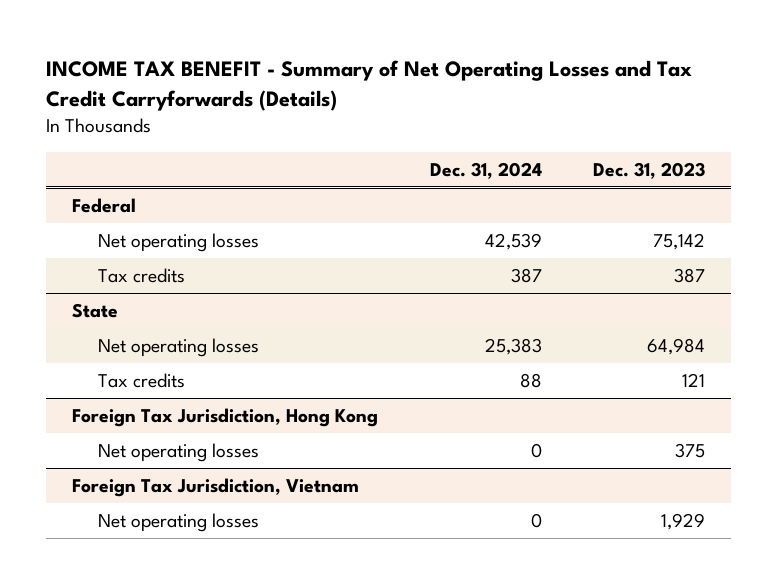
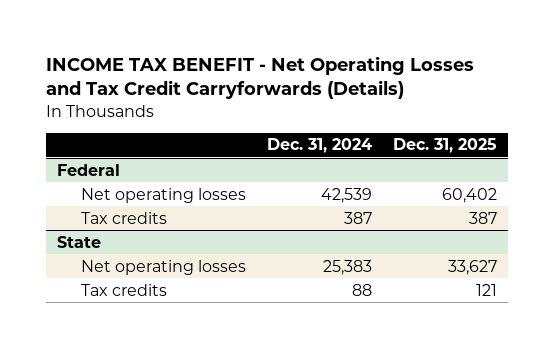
[46,60,693,112] INCOME TAX BENEFIT - Summary of Net Operating Losses and Tax Credit Carryforwards (Details) -> [46,55,475,100] INCOME TAX BENEFIT - Net Operating Losses and Tax Credit Carryforwards (Details)
[592,161,705,179] Dec. 31, 2023 -> none
none -> [393,138,498,154] Dec. 31, 2025
[72,407,379,427] Foreign Tax Jurisdiction, Hong Kong -> none
[98,442,260,462] Net operating losses -> none
[72,477,360,497] Foreign Tax Jurisdiction, Vietnam -> none
[98,512,260,532] Net operating losses -> none

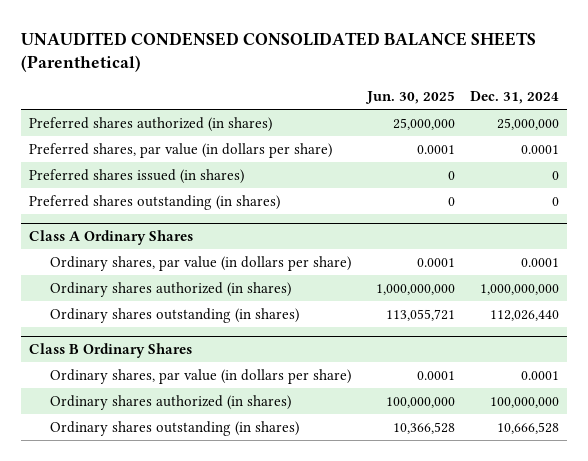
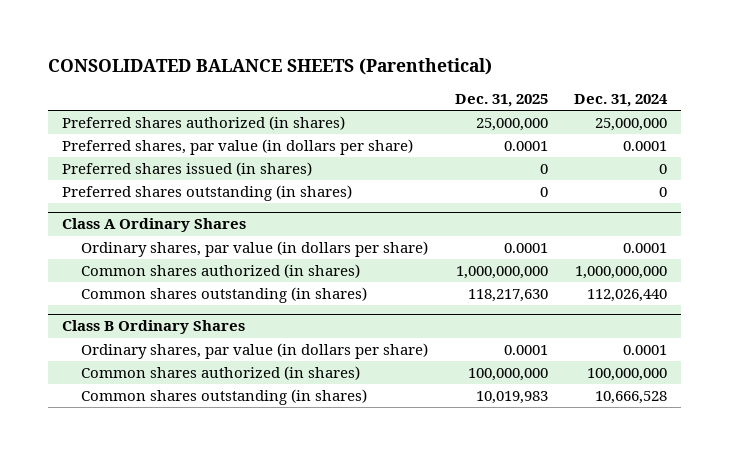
[21,31,537,73] UNAUDITED CONDENSED CONSOLIDATED BALANCE SHEETS (Parenthetical) -> [48,57,493,75] CONSOLIDATED BALANCE SHEETS (Parenthetical)
[364,91,455,105] Jun. 30, 2025 -> none
none -> [454,94,548,108] Dec. 31, 2025
[49,281,291,297] Ordinary shares authorized (in shares) -> [80,264,360,279] Common shares authorized (in shares)
[49,307,299,323] Ordinary shares outstanding (in shares) -> [80,287,367,304] Common shares outstanding (in shares)
[49,394,291,410] Ordinary shares authorized (in shares) -> [80,366,360,381] Common shares authorized (in shares)
[49,420,299,436] Ordinary shares outstanding (in shares) -> [80,389,367,406] Common shares outstanding (in shares)

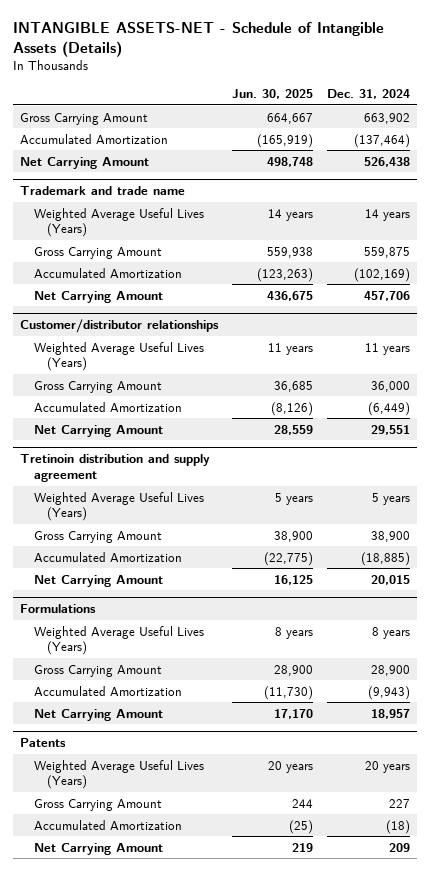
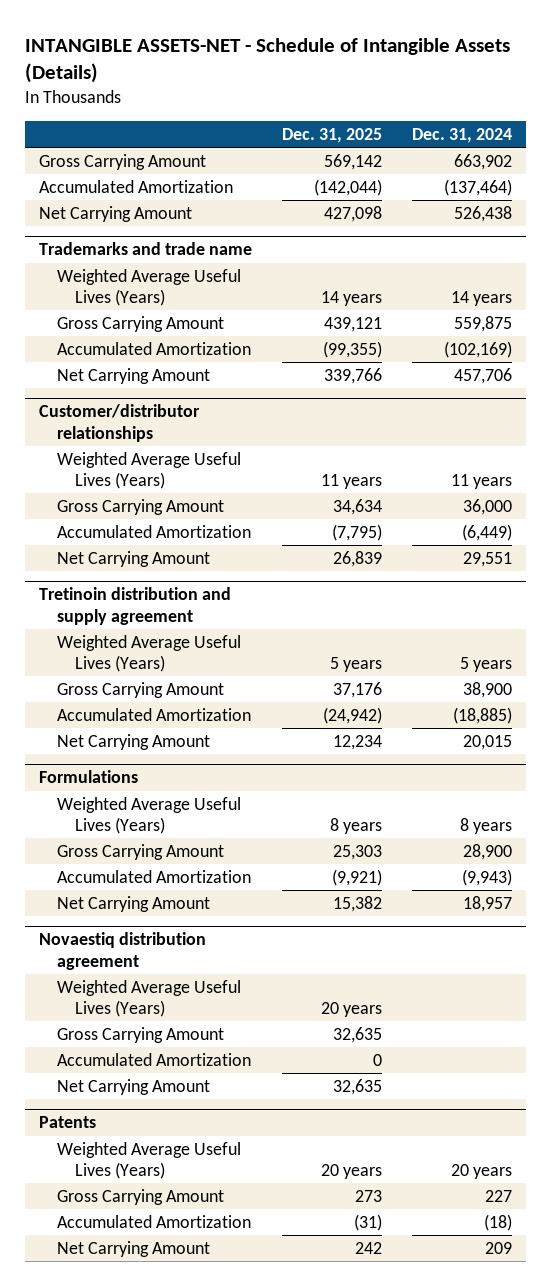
[232,88,314,99] Jun. 30, 2025 -> none
none -> [282,127,383,143] Dec. 31, 2025
[20,186,186,196] Trademark and trade name -> [39,242,253,256] Trademarks and trade name
none -> [39,932,207,970] Novaestiq distribution agreement
none -> [57,979,242,1018] Weighted Average Useful Lives (Years)
none -> [57,1026,225,1043] Gross Carrying Amount
none -> [57,1052,252,1066] Accumulated Amortization
none -> [57,1078,211,1095] Net Carrying Amount

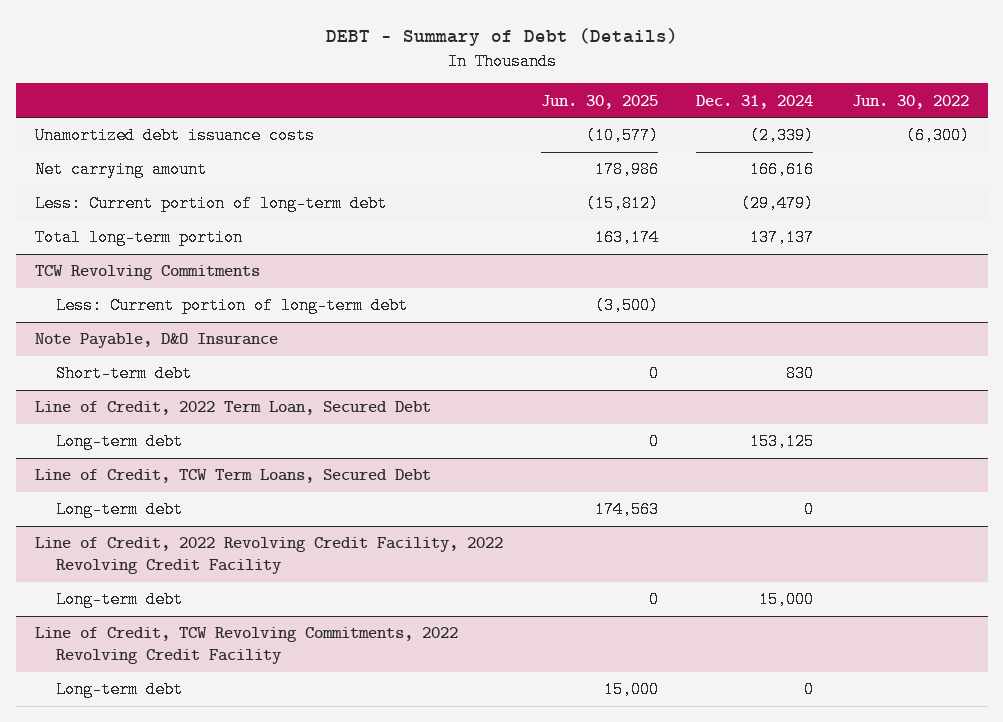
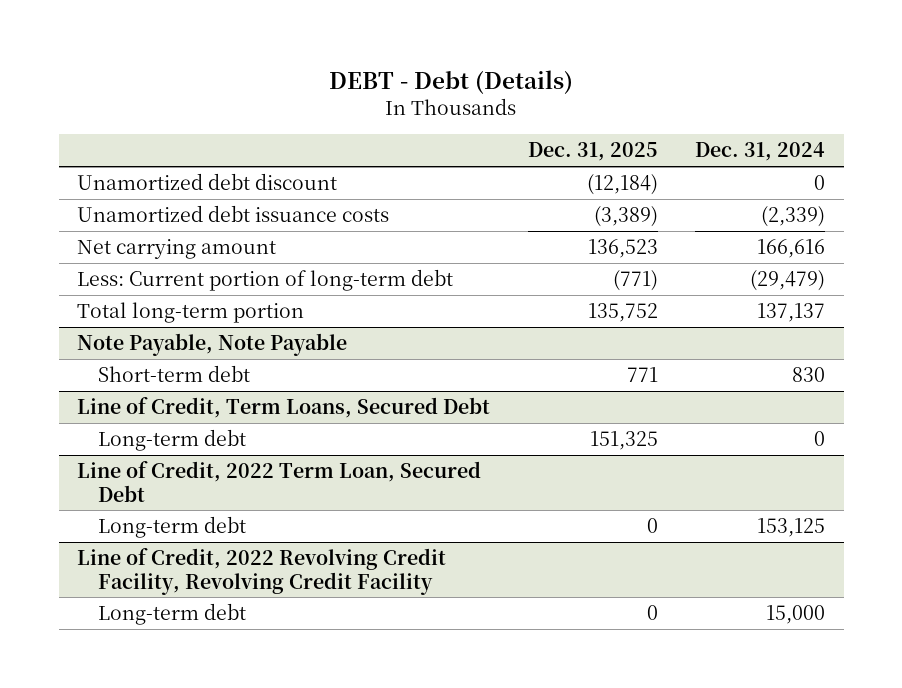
[325,28,678,47] DEBT - Summary of Debt (Details) -> [329,69,574,94] DEBT - Debt (Details)
[541,94,659,109] Jun. 30, 2025 -> none
[851,94,969,109] Jun. 30, 2022 -> none
none -> [527,142,658,162] Dec. 31, 2025
none -> [77,172,338,190] Unamortized debt discount
[34,265,260,281] TCW Revolving Commitments -> none
[55,297,408,315] Less: Current portion of long-term debt -> none
[34,333,278,349] Note Payable, D&O Insurance -> none
none -> [77,332,348,356] Note Payable, Note Payable
none -> [77,396,491,418] Line of Credit, Term Loans, Secured Debt
none -> [97,428,246,451] Long-term debt
[34,469,431,484] Line of Credit, TCW Term Loans, Secured Debt -> none
[55,501,183,519] Long-term debt -> none
[34,537,503,574] Line of Credit, 2022 Revolving Credit Facility, 2022 Revolving Credit Facility -> [77,547,447,595] Line of Credit, 2022 Revolving Credit Facility, Revolving Credit Facility
[34,627,458,664] Line of Credit, TCW Revolving Commitments, 2022 Revolving Credit Facility -> none
[55,681,183,699] Long-term debt -> none

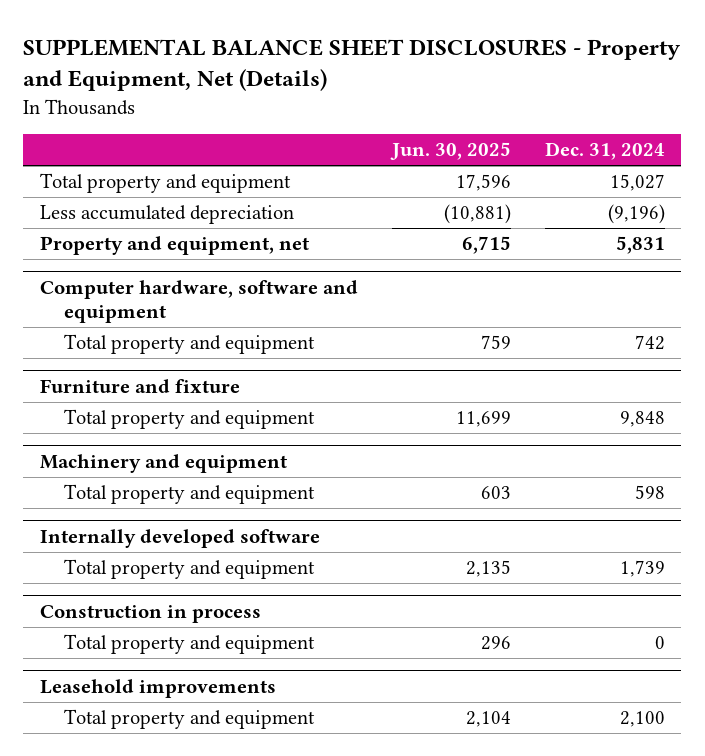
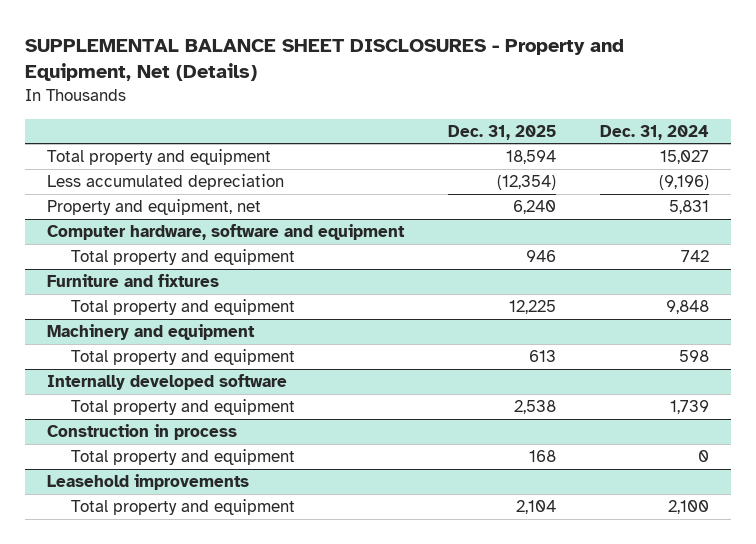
[389,142,511,161] Jun. 30, 2025 -> none
none -> [447,124,556,140] Dec. 31, 2025
[40,378,241,393] Furniture and fixture -> [47,274,220,288] Furniture and fixtures

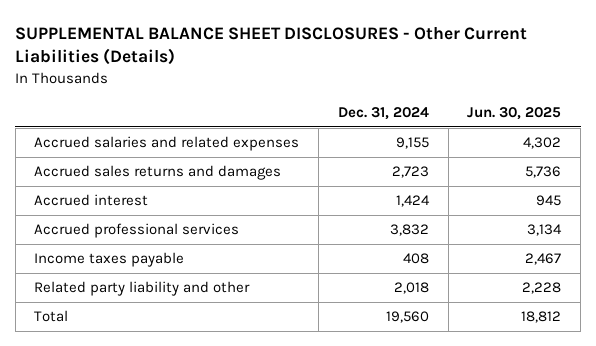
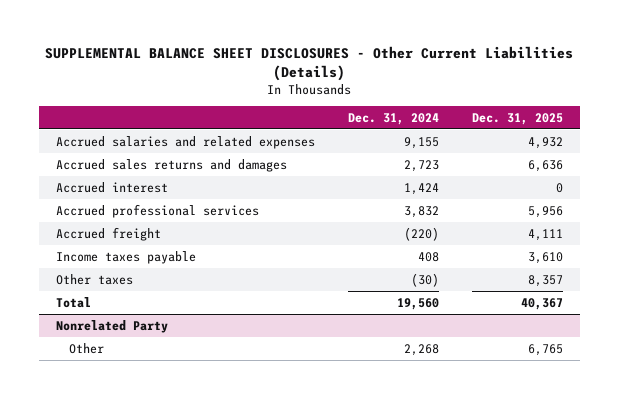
[467,107,562,121] Jun. 30, 2025 -> none
none -> [472,112,564,125] Dec. 31, 2025
none -> [55,226,161,241] Accrued freight
[34,281,251,297] Related party liability and other -> none
none -> [55,273,133,285] Other taxes
none -> [55,319,168,333] Nonrelated Party
none -> [68,342,104,354] Other

